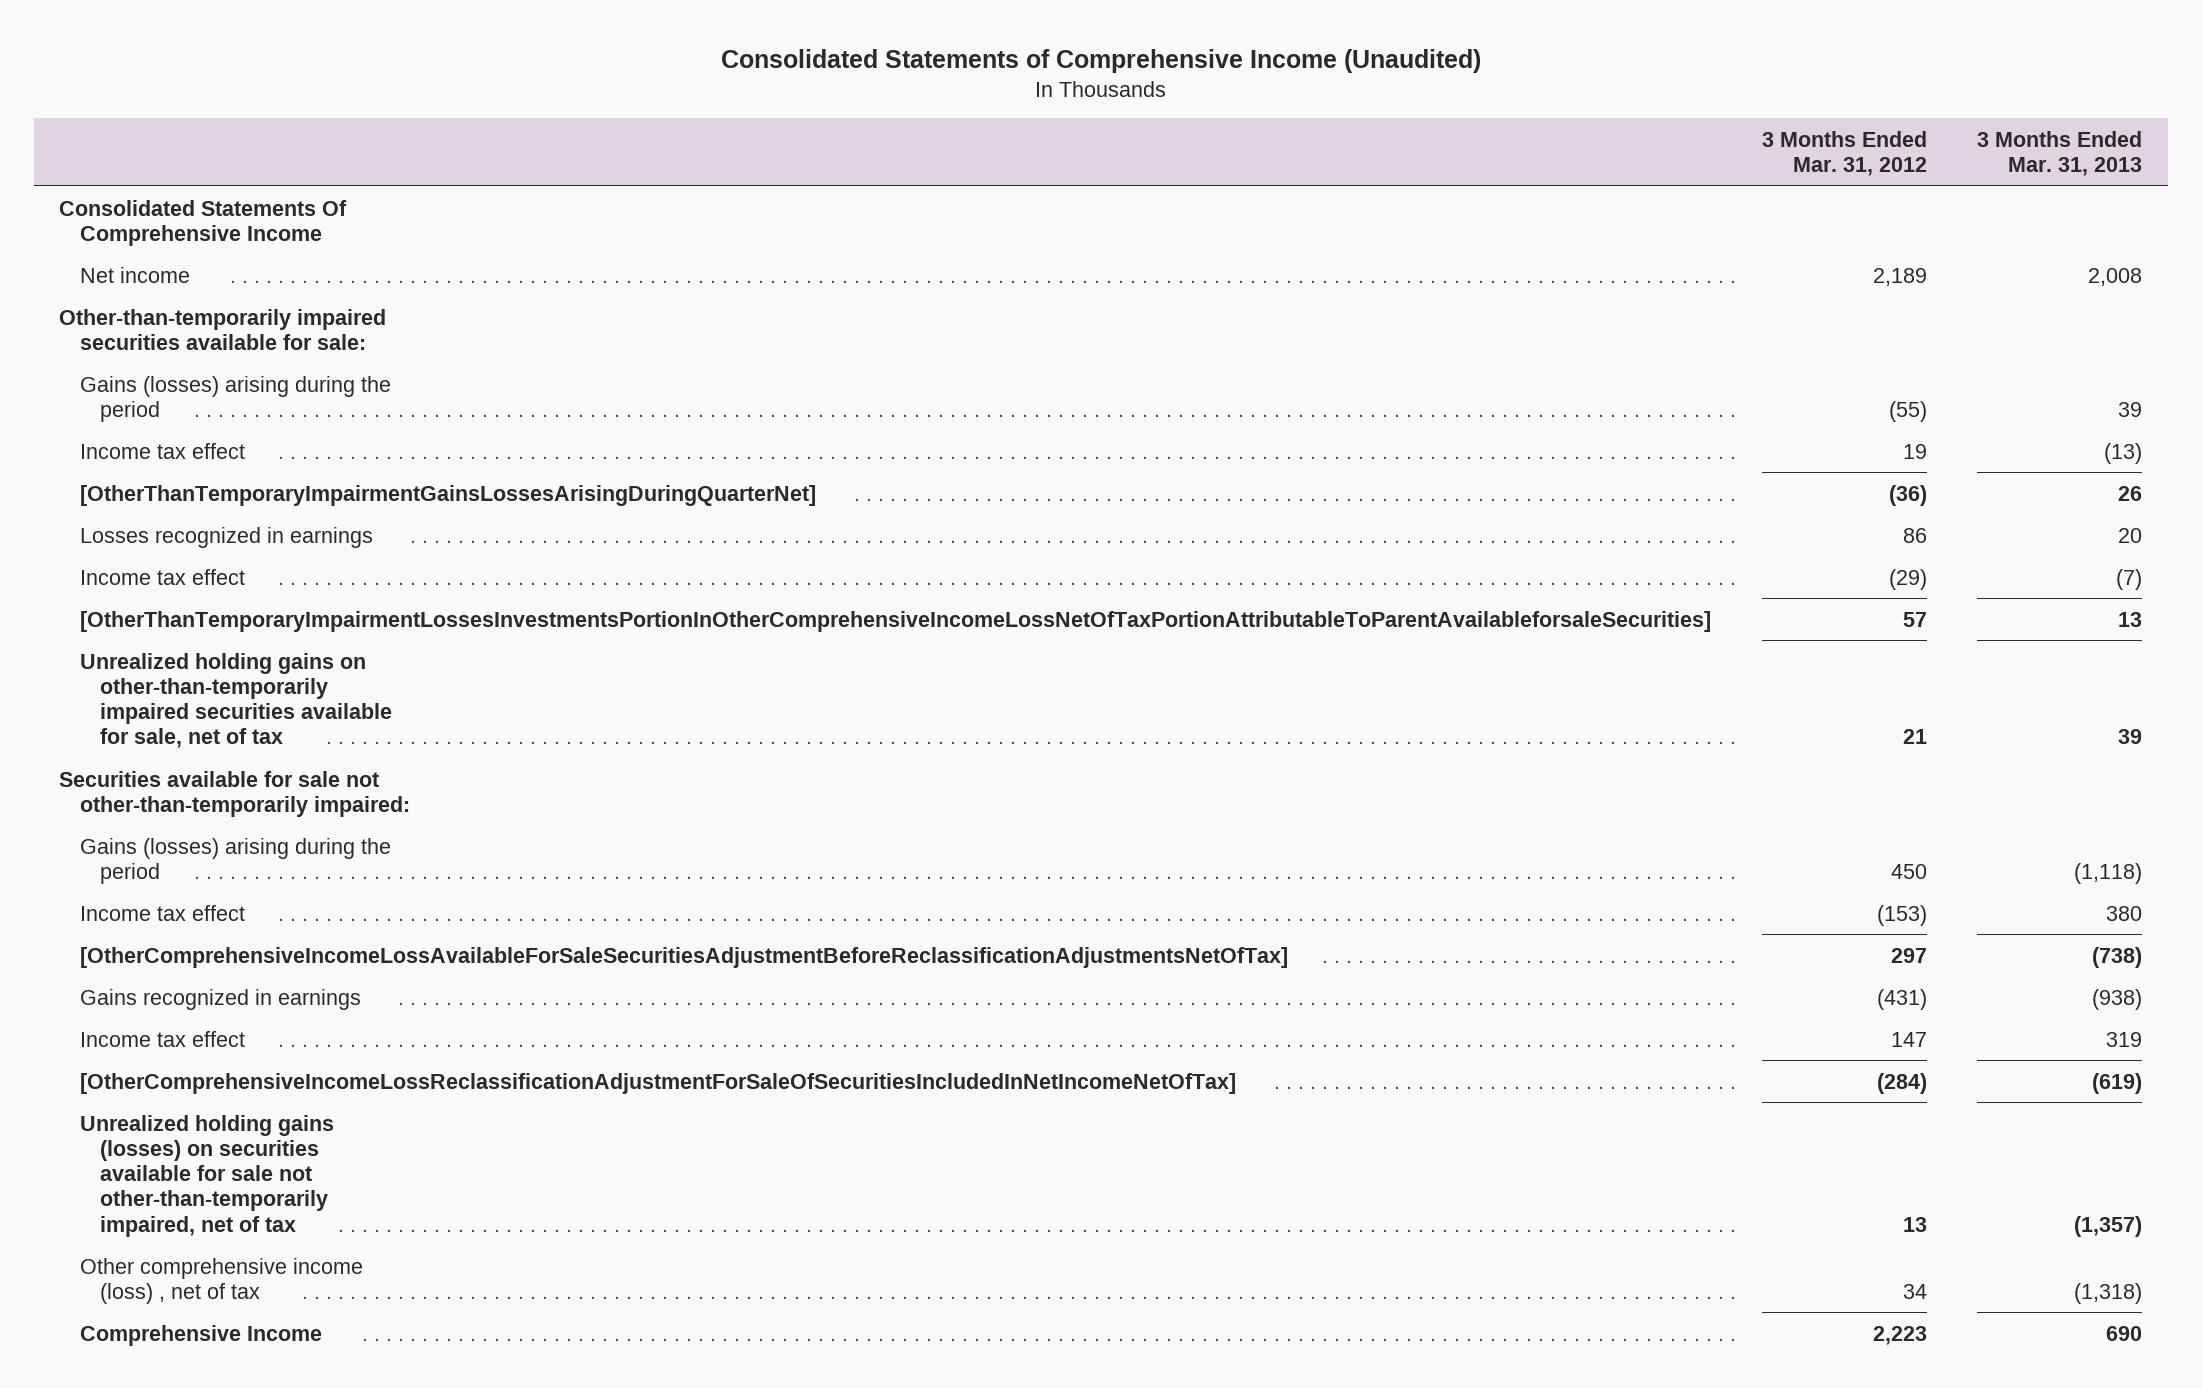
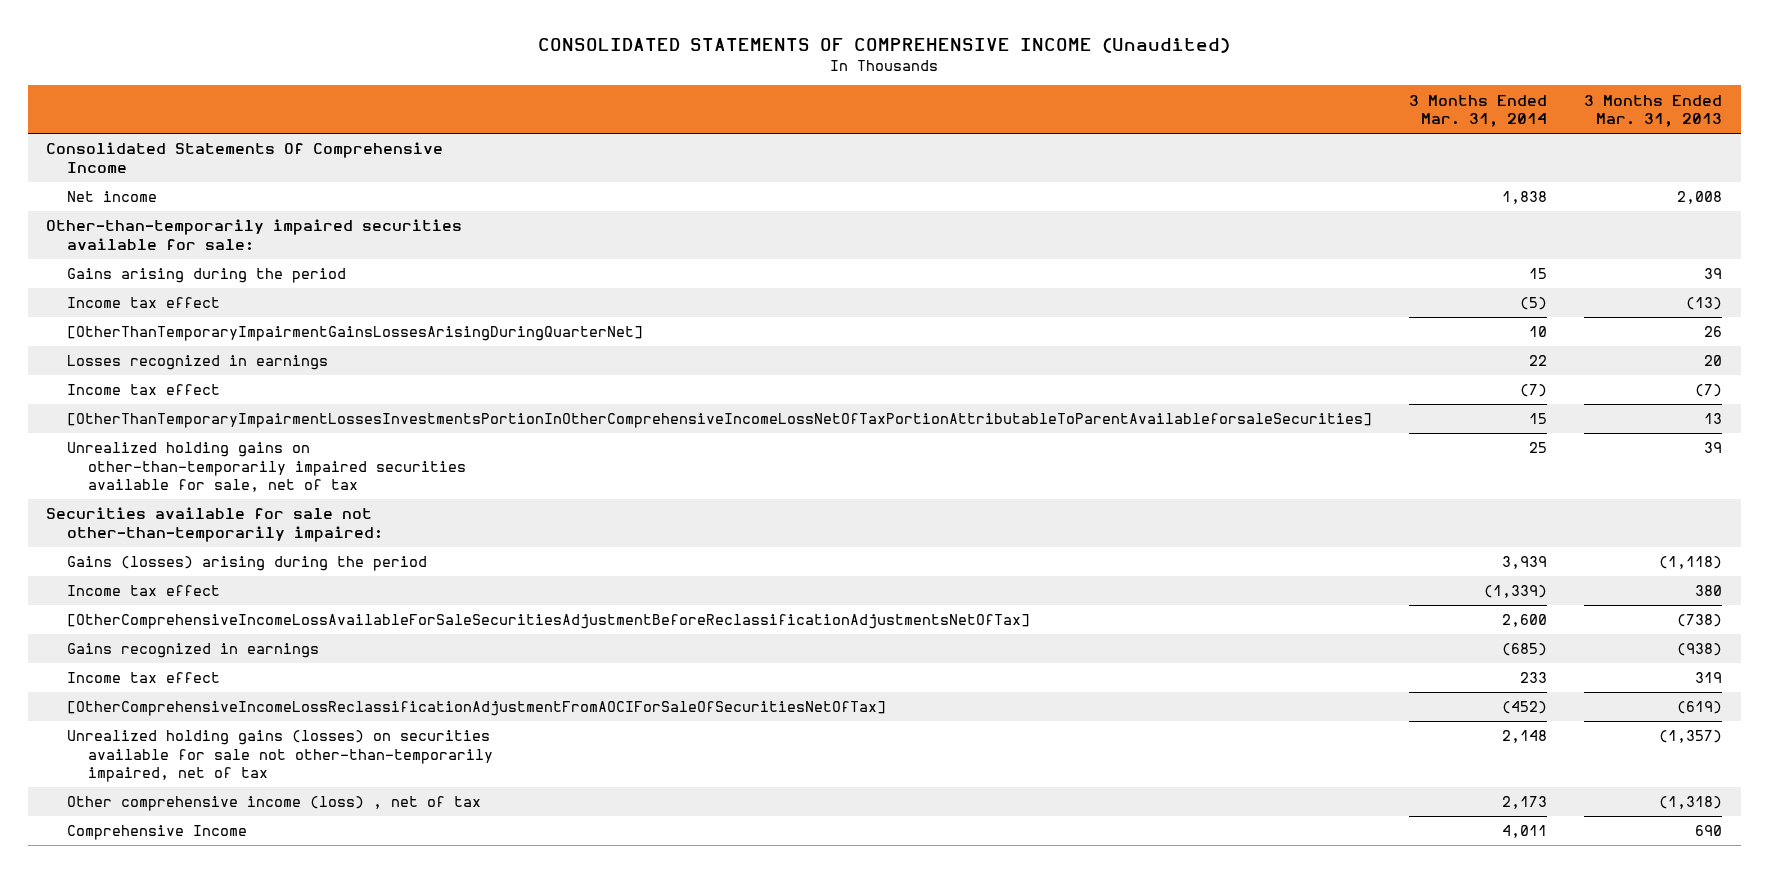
[720,48,1481,73] Consolidated Statements of Comprehensive Income (Unaudited) -> [538,37,1231,53] CONSOLIDATED STATEMENTS OF COMPREHENSIVE INCOME (Unaudited)
[1761,130,1927,177] 3 Months Ended Mar. 31, 2012 -> none
none -> [1409,94,1548,128] 3 Months Ended Mar. 31, 2014
[79,375,391,422] Gains (losses) arising during the period -> [67,268,347,284] Gains arising during the period
[79,1072,1236,1094] [OtherComprehensiveIncomeLossReclassificationAdjustmentForSaleOfSecuritiesIncludedInNetIncomeNetOfTax] -> [67,701,887,717] [OtherComprehensiveIncomeLossReclassificationAdjustmentFromAOCIForSaleOfSecuritiesNetOfTax]

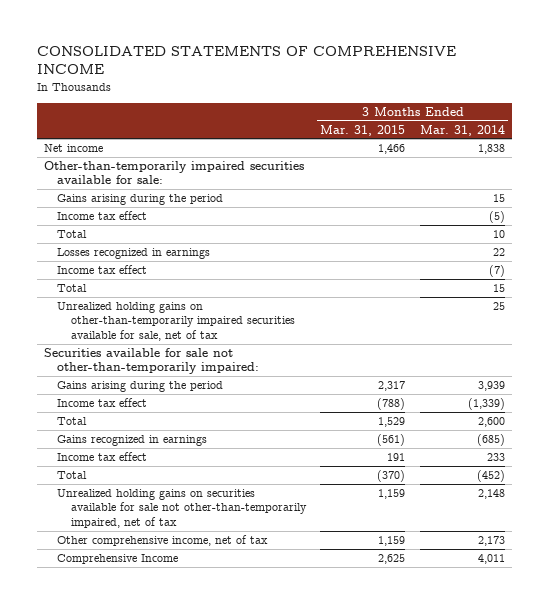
[538,37,1231,53] CONSOLIDATED STATEMENTS OF COMPREHENSIVE INCOME (Unaudited) -> [36,45,456,75] CONSOLIDATED STATEMENTS OF COMPREHENSIVE INCOME
[1584,94,1723,128] 3 Months Ended Mar. 31, 2013 -> none
none -> [320,124,406,136] Mar. 31, 2015
[46,142,444,173] Consolidated Statements Of Comprehensive Income -> none
[67,326,644,342] [OtherThanTemporaryImpairmentGainsLossesArisingDuringQuarterNet] -> [57,229,88,238] Total
[67,413,1373,429] [OtherThanTemporaryImpairmentLossesInvestmentsPortionInOtherComprehensiveIncomeLossNetOfTaxPortionAttributableToParentAvailableforsaleSecurities] -> [57,283,88,292] Total
[67,556,428,572] Gains (losses) arising during the period -> [57,380,224,392] Gains arising during the period
[67,614,1031,630] [OtherComprehensiveIncomeLossAvailableForSaleSecuritiesAdjustmentBeforeReclassificationAdjustmentsNetOfTax] -> [57,416,88,425] Total
[67,701,887,717] [OtherComprehensiveIncomeLossReclassificationAdjustmentFromAOCIForSaleOfSecuritiesNetOfTax] -> [57,470,88,479] Total
[67,730,493,783] Unrealized holding gains (losses) on securities available for sale not other-than-temporarily impaired, net of tax -> [57,488,307,528] Unrealized holding gains on securities available for sale not other-than-temporarily impaired, net of tax
[67,796,482,812] Other comprehensive income (loss) , net of tax -> [57,534,269,546] Other comprehensive income, net of tax

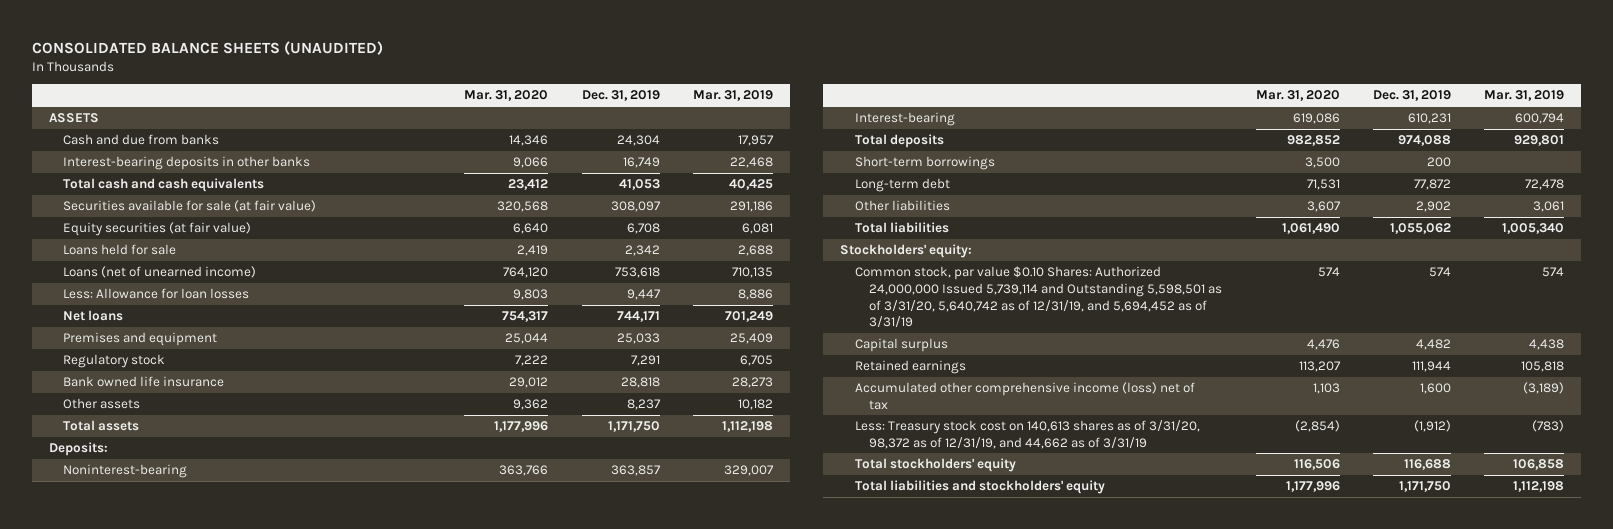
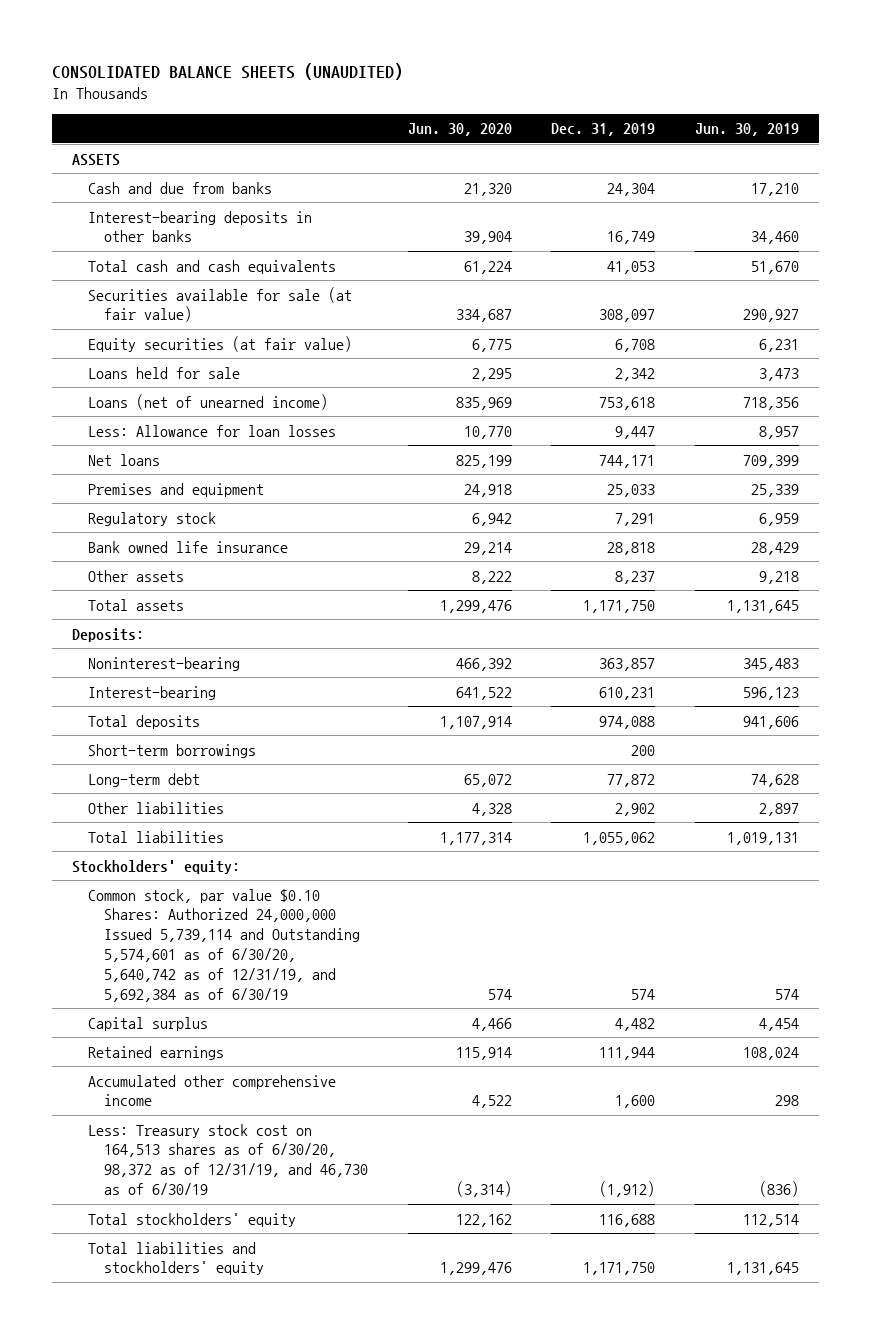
[464,90,549,102] Mar. 31, 2020 -> none
[693,90,774,102] Mar. 31, 2019 -> none
none -> [407,123,512,137] Jun. 30, 2020
none -> [695,123,800,137] Jun. 30, 2019
[854,266,1223,328] Common stock, par value $0.10 Shares: Authorized 24,000,000 Issued 5,739,114 and Outstanding 5,598,501 as of 3/31/20, 5,640,742 as of 12/31/19, and 5,694,452 as of 3/31/19 -> [88,888,361,1002] Common stock, par value $0.10 Shares: Authorized 24,000,000 Issued 5,739,114 and Outstanding 5,574,601 as of 6/30/20, 5,640,742 as of 12/31/19, and 5,692,384 as of 6/30/19
[854,382,1195,410] Accumulated other comprehensive income (loss) net of tax -> [88,1074,337,1107] Accumulated other comprehensive income
[854,420,1200,449] Less: Treasury stock cost on 140,613 shares as of 3/31/20, 98,372 as of 12/31/19, and 44,662 as of 3/31/19 -> [88,1123,369,1196] Less: Treasury stock cost on 164,513 shares as of 6/30/20, 98,372 as of 12/31/19, and 46,730 as of 6/30/19

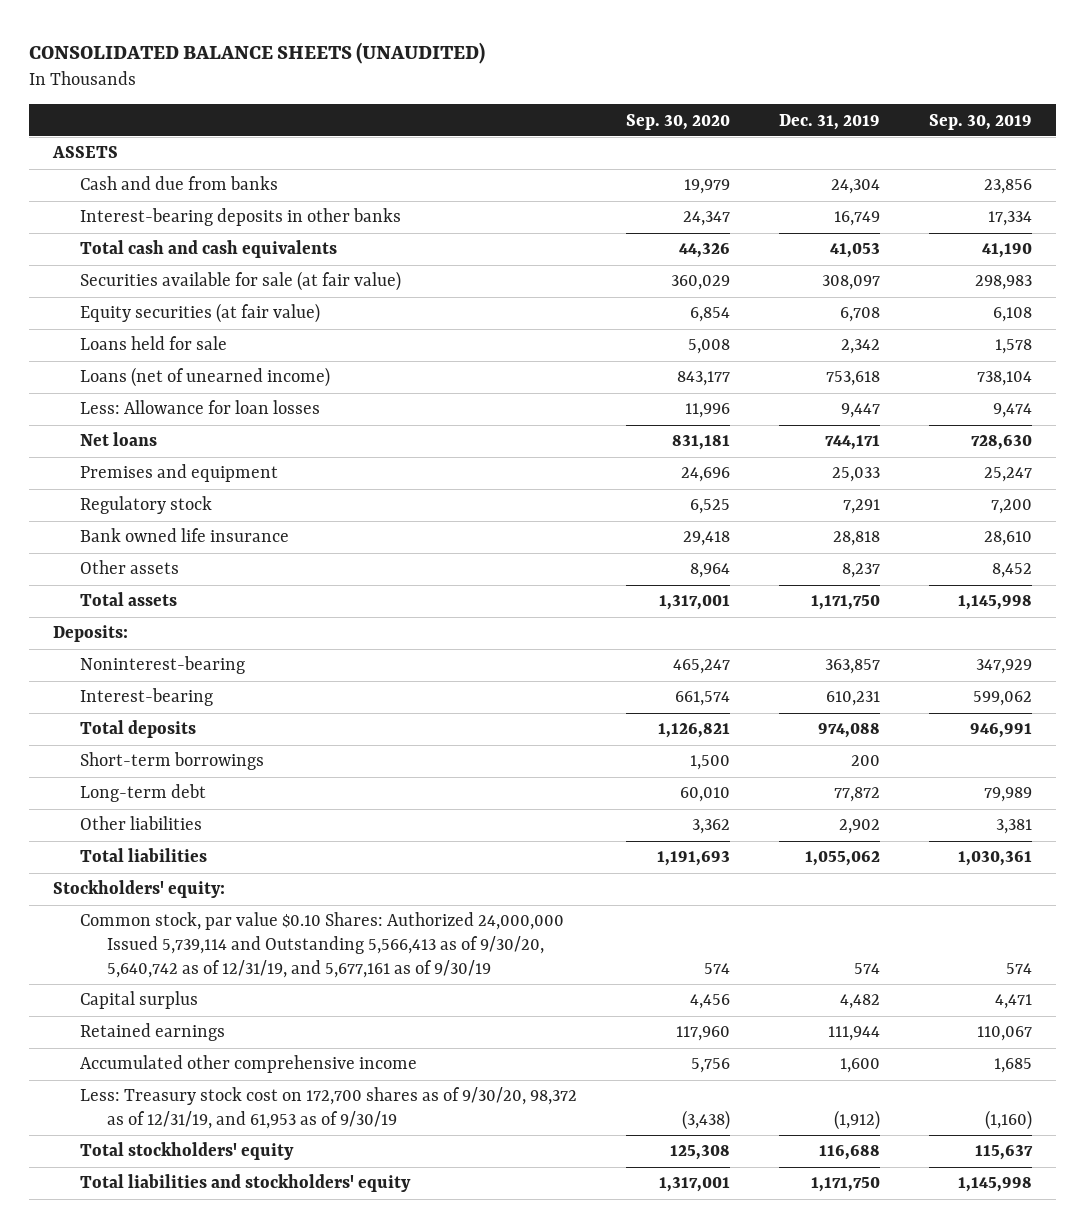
[407,123,512,137] Jun. 30, 2020 -> none
[695,123,800,137] Jun. 30, 2019 -> none
none -> [626,113,731,130] Sep. 30, 2020
none -> [928,113,1032,130] Sep. 30, 2019
[88,888,361,1002] Common stock, par value $0.10 Shares: Authorized 24,000,000 Issued 5,739,114 and Outstanding 5,574,601 as of 6/30/20, 5,640,742 as of 12/31/19, and 5,692,384 as of 6/30/19 -> [80,912,565,978] Common stock, par value $0.10 Shares: Authorized 24,000,000 Issued 5,739,114 and Outstanding 5,566,413 as of 9/30/20, 5,640,742 as of 12/31/19, and 5,677,161 as of 9/30/19
[88,1123,369,1196] Less: Treasury stock cost on 164,513 shares as of 6/30/20, 98,372 as of 12/31/19, and 46,730 as of 6/30/19 -> [80,1087,578,1130] Less: Treasury stock cost on 172,700 shares as of 9/30/20, 98,372 as of 12/31/19, and 61,953 as of 9/30/19

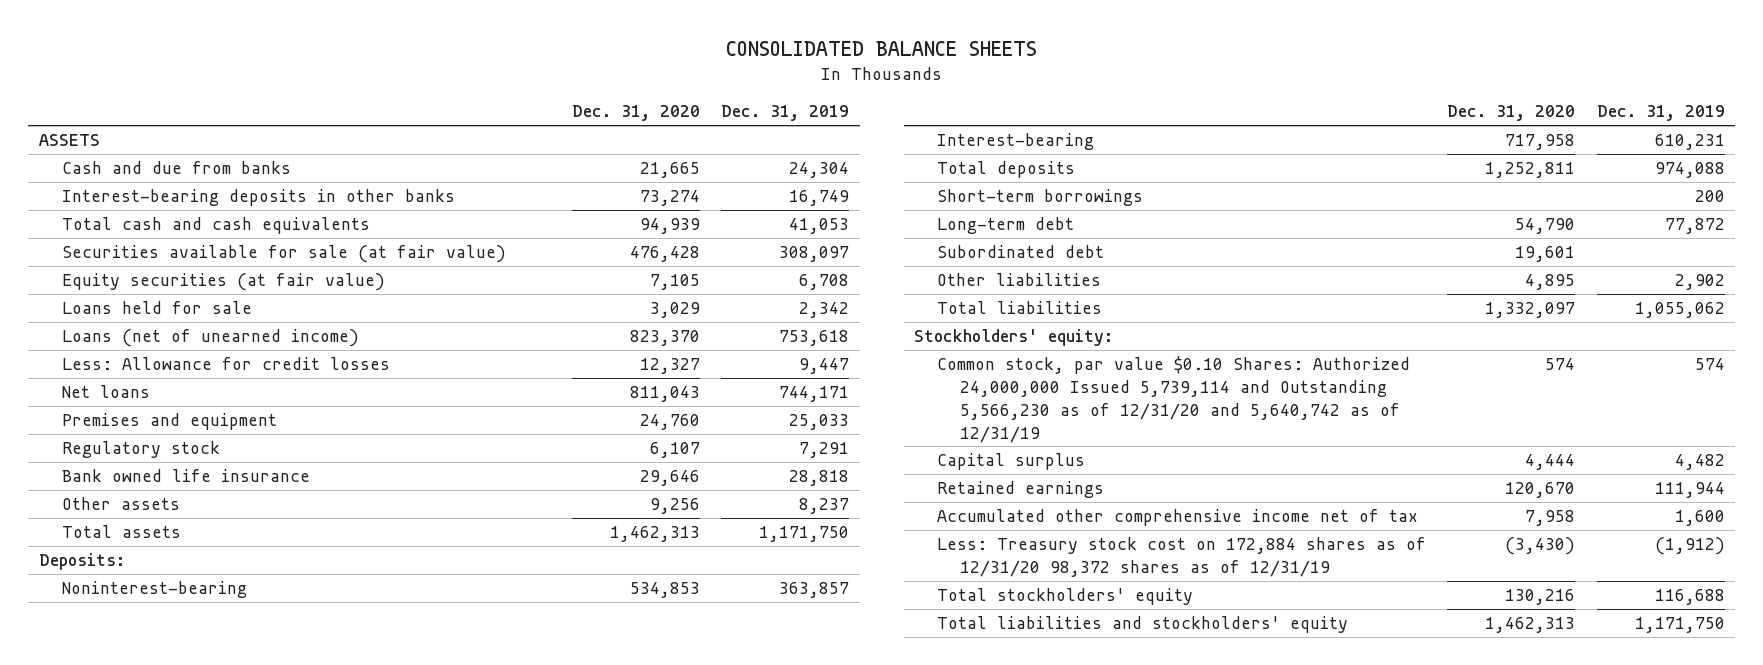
[28,41,485,64] CONSOLIDATED BALANCE SHEETS (UNAUDITED) -> [725,40,1037,56] CONSOLIDATED BALANCE SHEETS
[626,113,731,130] Sep. 30, 2020 -> none
[928,113,1032,130] Sep. 30, 2019 -> none
none -> [571,105,700,122] Dec. 31, 2020
[80,400,321,415] Less: Allowance for loan losses -> [61,357,390,371] Less: Allowance for credit losses
none -> [937,245,1105,259] Subordinated debt
[80,912,565,978] Common stock, par value $0.10 Shares: Authorized 24,000,000 Issued 5,739,114 and Outstanding 5,566,413 as of 9/30/20, 5,640,742 as of 12/31/19, and 5,677,161 as of 9/30/19 -> [937,356,1411,443] Common stock, par value $0.10 Shares: Authorized 24,000,000 Issued 5,739,114 and Outstanding 5,566,230 as of 12/31/20 and 5,640,742 as of 12/31/19
[80,1055,418,1074] Accumulated other comprehensive income -> [937,509,1419,527] Accumulated other comprehensive income net of tax
[80,1087,578,1130] Less: Treasury stock cost on 172,700 shares as of 9/30/20, 98,372 as of 12/31/19, and 61,953 as of 9/30/19 -> [937,537,1427,577] Less: Treasury stock cost on 172,884 shares as of 12/31/20 98,372 shares as of 12/31/19

